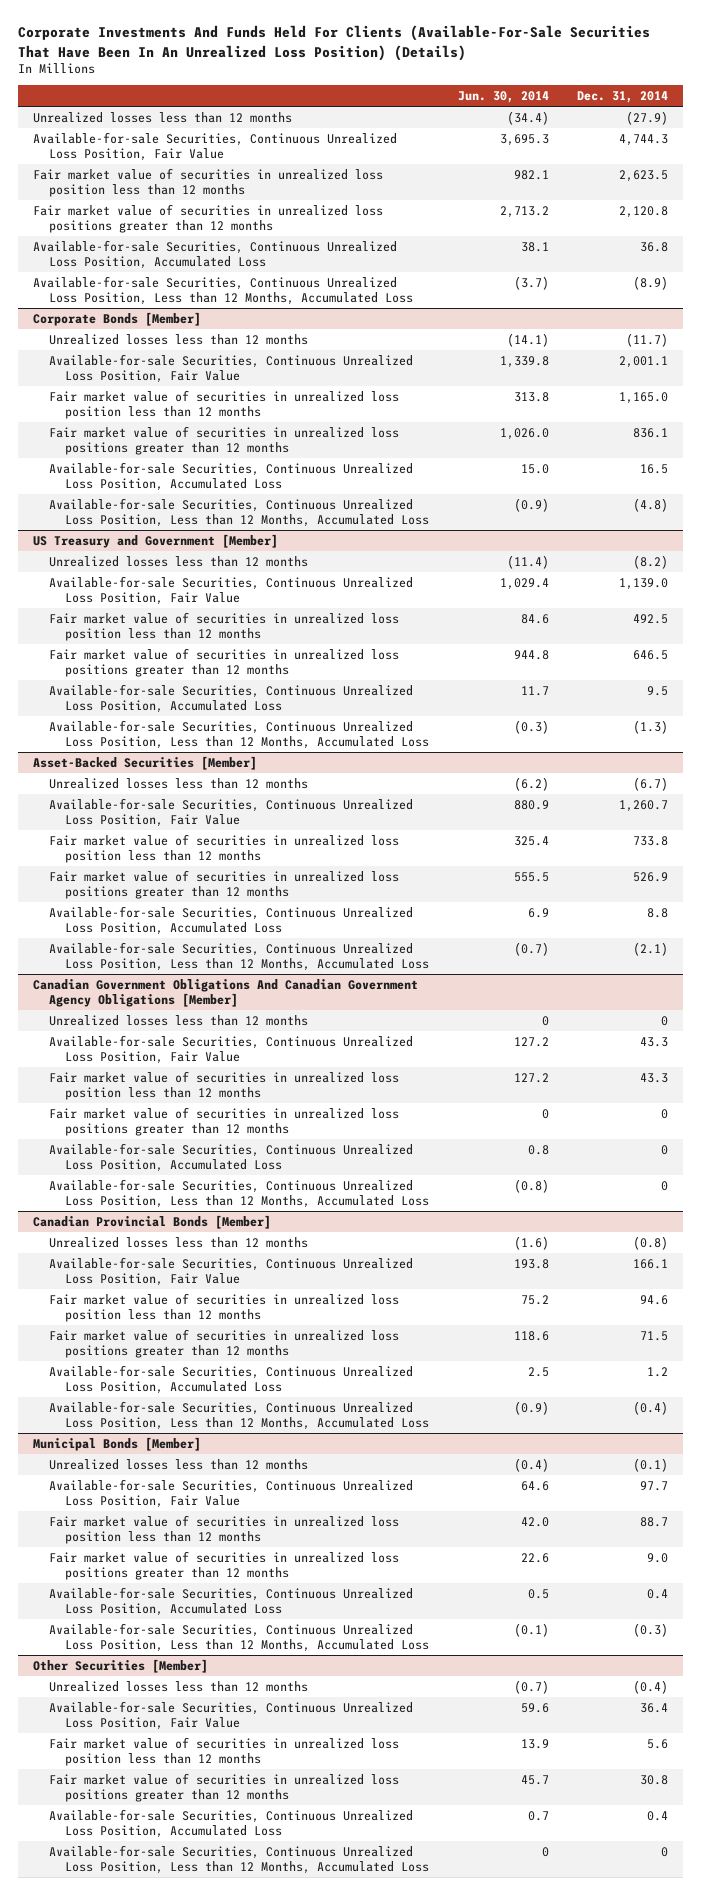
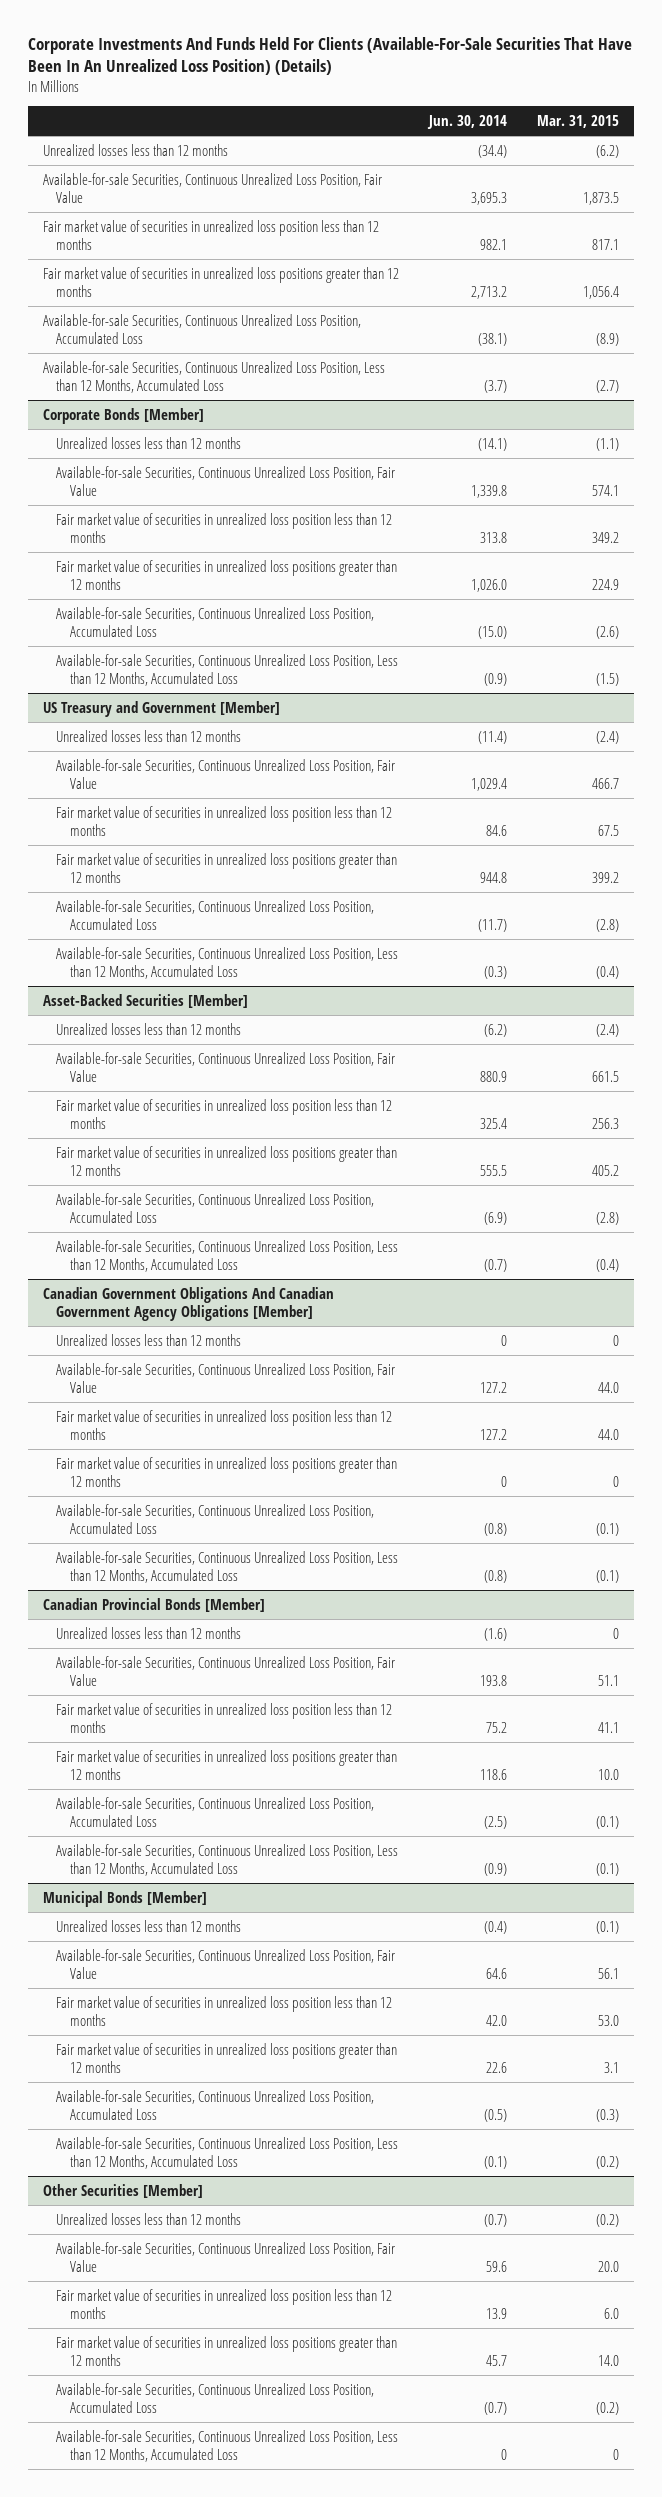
[577,91,669,104] Dec. 31, 2014 -> none
none -> [537,114,620,128] Mar. 31, 2015
[520,241,549,252] 38.1 -> [478,332,508,346] (38.1)
[520,463,549,474] 15.0 -> [478,625,508,639] (15.0)
[520,685,549,696] 11.7 -> [478,918,508,932] (11.7)
[527,907,549,918] 6.9 -> [484,1211,508,1225] (6.9)
[527,1144,549,1155] 0.8 -> [484,1522,508,1536] (0.8)
[527,1366,549,1377] 2.5 -> [484,1815,508,1829] (2.5)
[527,1588,549,1599] 0.5 -> [484,2108,508,2122] (0.5)
[527,1810,549,1821] 0.7 -> [484,2401,508,2415] (0.7)

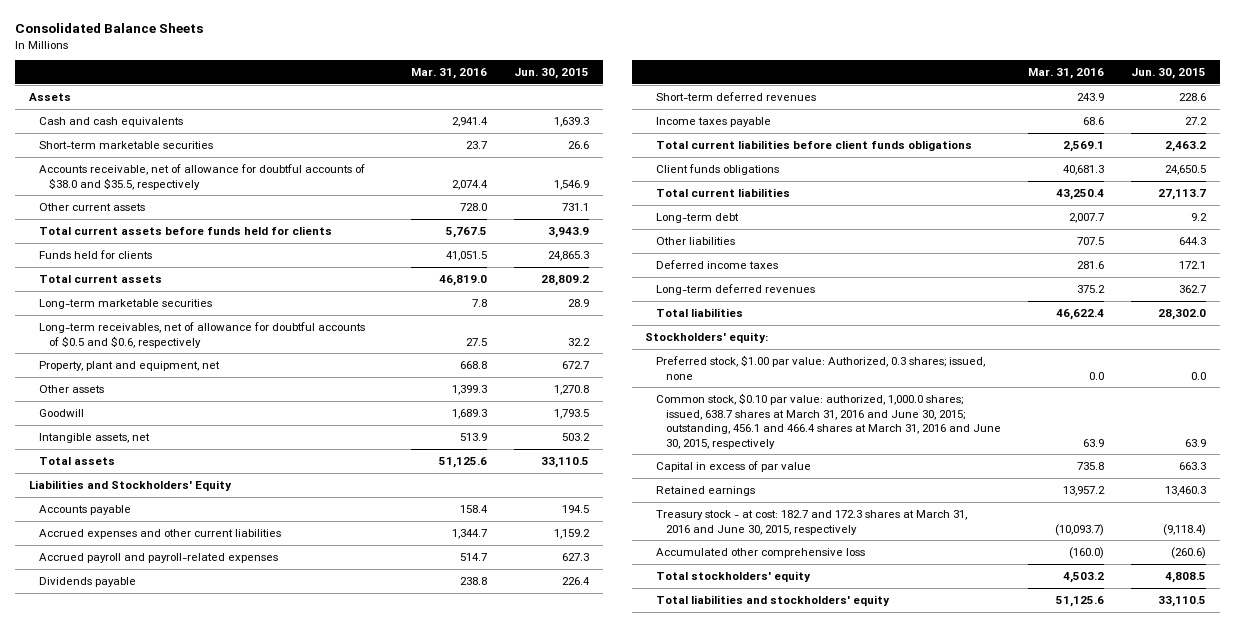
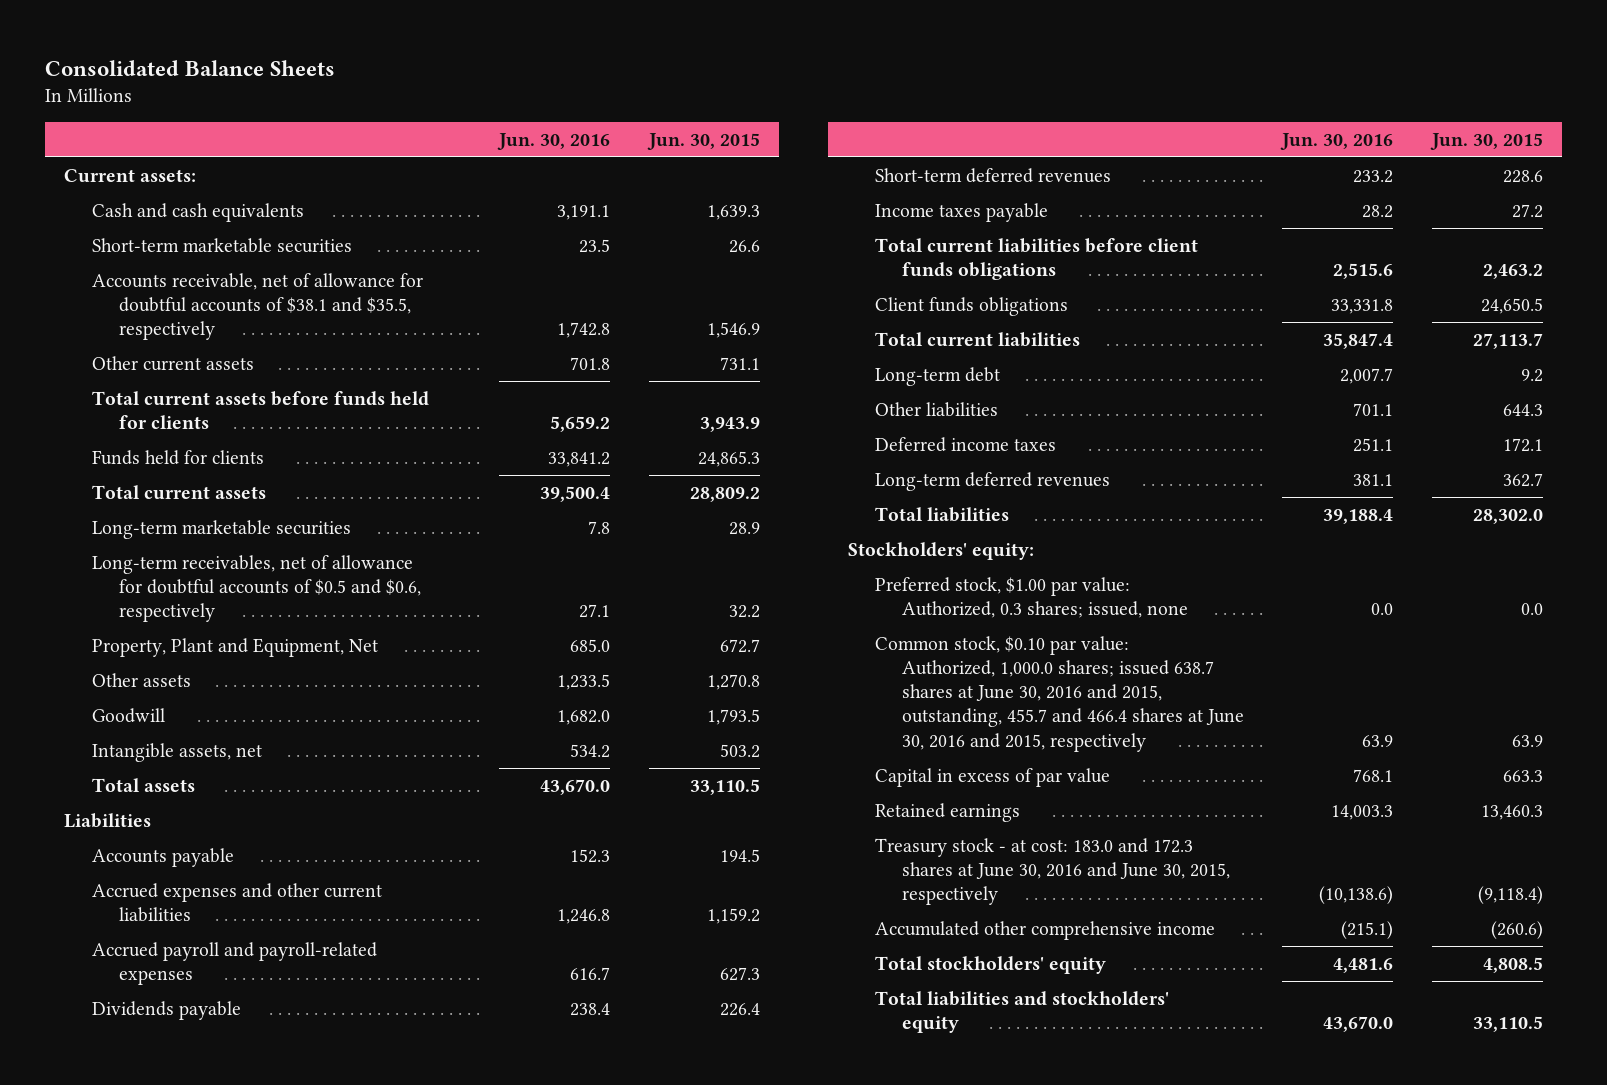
[411,68,488,80] Mar. 31, 2016 -> none
none -> [497,132,611,150] Jun. 30, 2016
[28,92,71,101] Assets -> [64,168,197,183] Current assets:
[38,163,365,190] Accounts receivable, net of allowance for doubtful accounts of $38.0 and $35.5, respectively -> [91,272,423,341] Accounts receivable, net of allowance for doubtful accounts of $38.1 and $35.5, respectively
[38,360,220,371] Property, plant and equipment, net -> [91,637,378,657] Property, Plant and Equipment, Net
[28,479,232,491] Liabilities and Stockholders' Equity -> [64,812,152,828] Liabilities
[655,392,1001,449] Common stock, $0.10 par value: authorized, 1,000.0 shares; issued, 638.7 shares at March 31, 2016 and June 30, 2015; outstanding, 456.1 and 466.4 shares at March 31, 2016 and June 30, 2015, respectively -> [874,635,1244,752] Common stock, $0.10 par value: Authorized, 1,000.0 shares; issued 638.7 shares at June 30, 2016 and 2015, outstanding, 455.7 and 466.4 shares at June 30, 2016 and 2015, respectively
[655,509,967,535] Treasury stock - at cost: 182.7 and 172.3 shares at March 31, 2016 and June 30, 2015, respectively -> [874,837,1230,906] Treasury stock - at cost: 183.0 and 172.3 shares at June 30, 2016 and June 30, 2015, respectively
[655,547,865,558] Accumulated other comprehensive loss -> [874,920,1215,940] Accumulated other comprehensive income

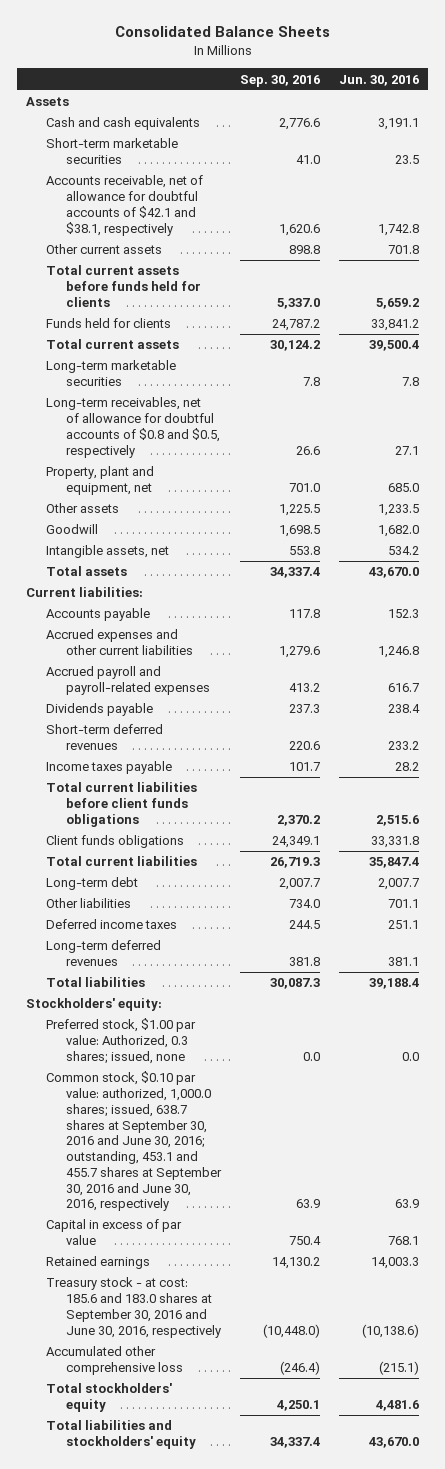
[646,132,760,150] Jun. 30, 2015 -> none
none -> [239,74,320,87] Sep. 30, 2016
[64,168,197,183] Current assets: -> [26,97,70,107] Assets
[91,272,423,341] Accounts receivable, net of allowance for doubtful accounts of $38.1 and $35.5, respectively -> [46,175,204,236] Accounts receivable, net of allowance for doubtful accounts of $42.1 and $38.1, respectively
[91,554,421,623] Long-term receivables, net of allowance for doubtful accounts of $0.5 and $0.6, respectively -> [46,397,221,458] Long-term receivables, net of allowance for doubtful accounts of $0.8 and $0.5, respectively
[91,637,378,657] Property, Plant and Equipment, Net -> [46,466,155,496] Property, plant and equipment, net
[64,812,152,828] Liabilities -> [26,587,144,598] Current liabilities:
[874,635,1244,752] Common stock, $0.10 par value: Authorized, 1,000.0 shares; issued 638.7 shares at June 30, 2016 and 2015, outstanding, 455.7 and 466.4 shares at June 30, 2016 and 2015, respectively -> [46,1071,223,1212] Common stock, $0.10 par value: authorized, 1,000.0 shares; issued, 638.7 shares at September 30, 2016 and June 30, 2016; outstanding, 453.1 and 455.7 shares at September 30, 2016 and June 30, 2016, respectively
[874,837,1230,906] Treasury stock - at cost: 183.0 and 172.3 shares at June 30, 2016 and June 30, 2015, respectively -> [46,1277,222,1338] Treasury stock - at cost: 185.6 and 183.0 shares at September 30, 2016 and June 30, 2016, respectively
[874,920,1215,940] Accumulated other comprehensive income -> [46,1346,184,1376] Accumulated other comprehensive loss

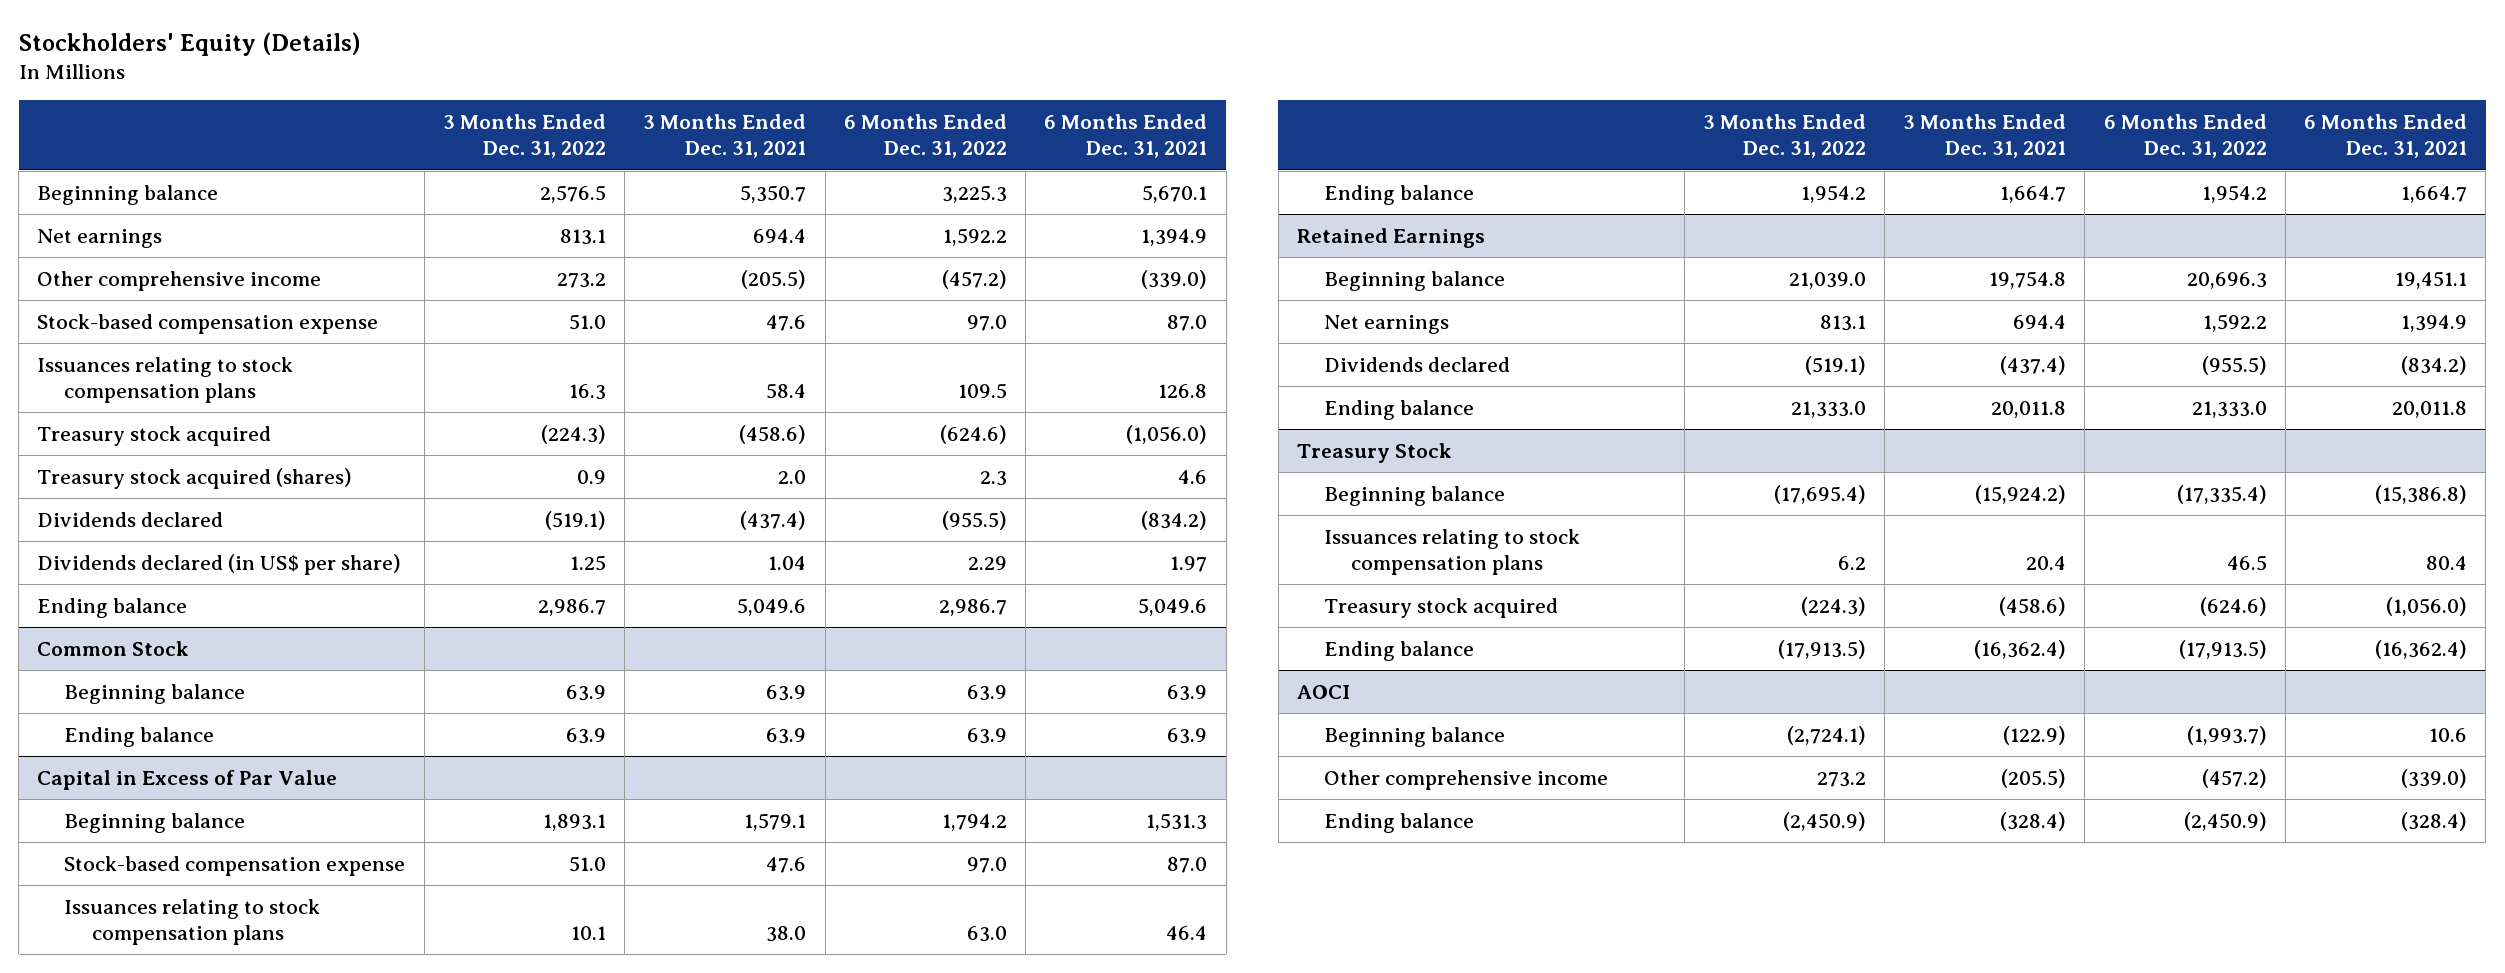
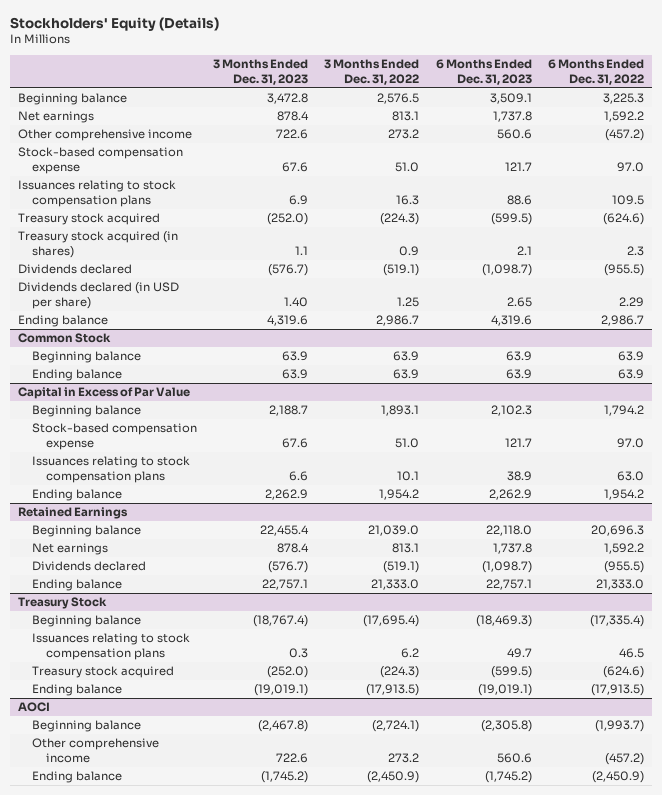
[643,113,807,159] 3 Months Ended Dec. 31, 2021 -> none
[1044,113,1208,159] 6 Months Ended Dec. 31, 2021 -> none
none -> [213,59,309,85] 3 Months Ended Dec. 31, 2023
none -> [435,59,532,85] 6 Months Ended Dec. 31, 2023
[37,467,353,489] Treasury stock acquired (shares) -> [17,231,178,258] Treasury stock acquired (in shares)
[37,553,402,575] Dividends declared (in US$ per share) -> [17,282,179,309] Dividends declared (in USD per share)

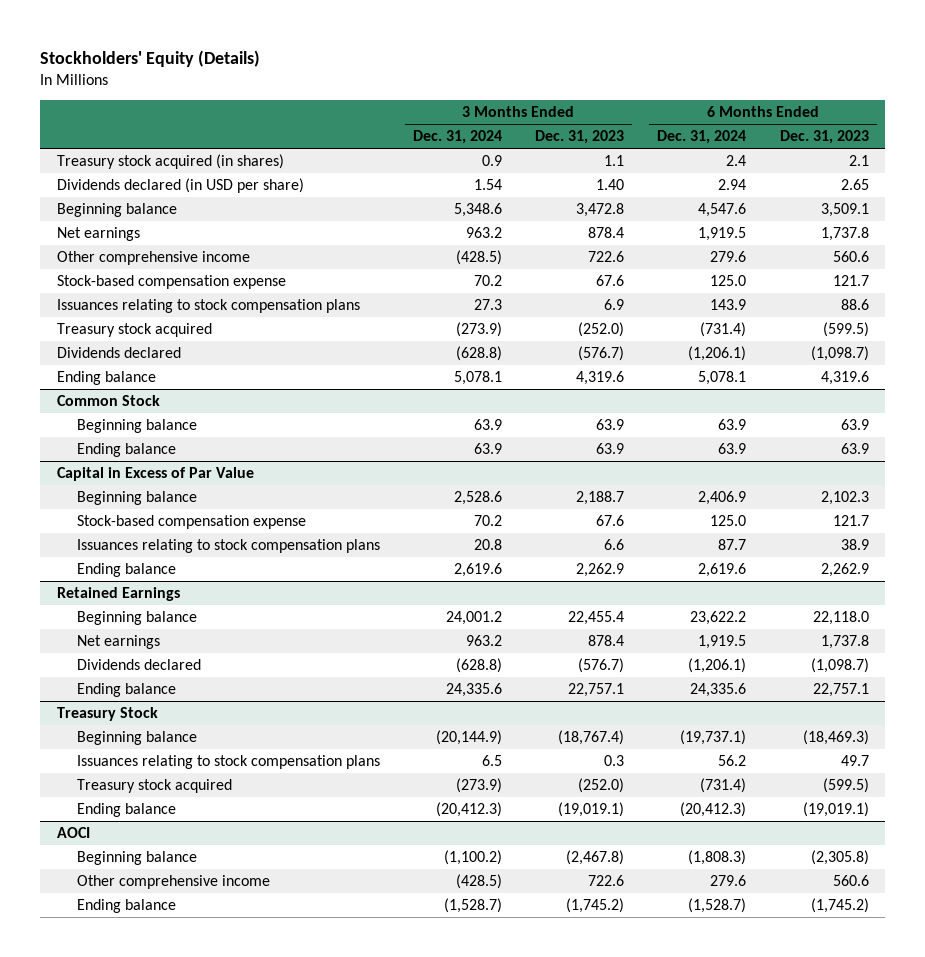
[324,59,420,85] 3 Months Ended Dec. 31, 2022 -> none
[548,59,645,85] 6 Months Ended Dec. 31, 2022 -> none
none -> [412,130,502,145] Dec. 31, 2024
none -> [657,130,747,145] Dec. 31, 2024
[17,231,178,258] Treasury stock acquired (in shares) -> [56,153,284,169] Treasury stock acquired (in shares)
[17,282,179,309] Dividends declared (in USD per share) -> [56,177,304,193] Dividends declared (in USD per share)

